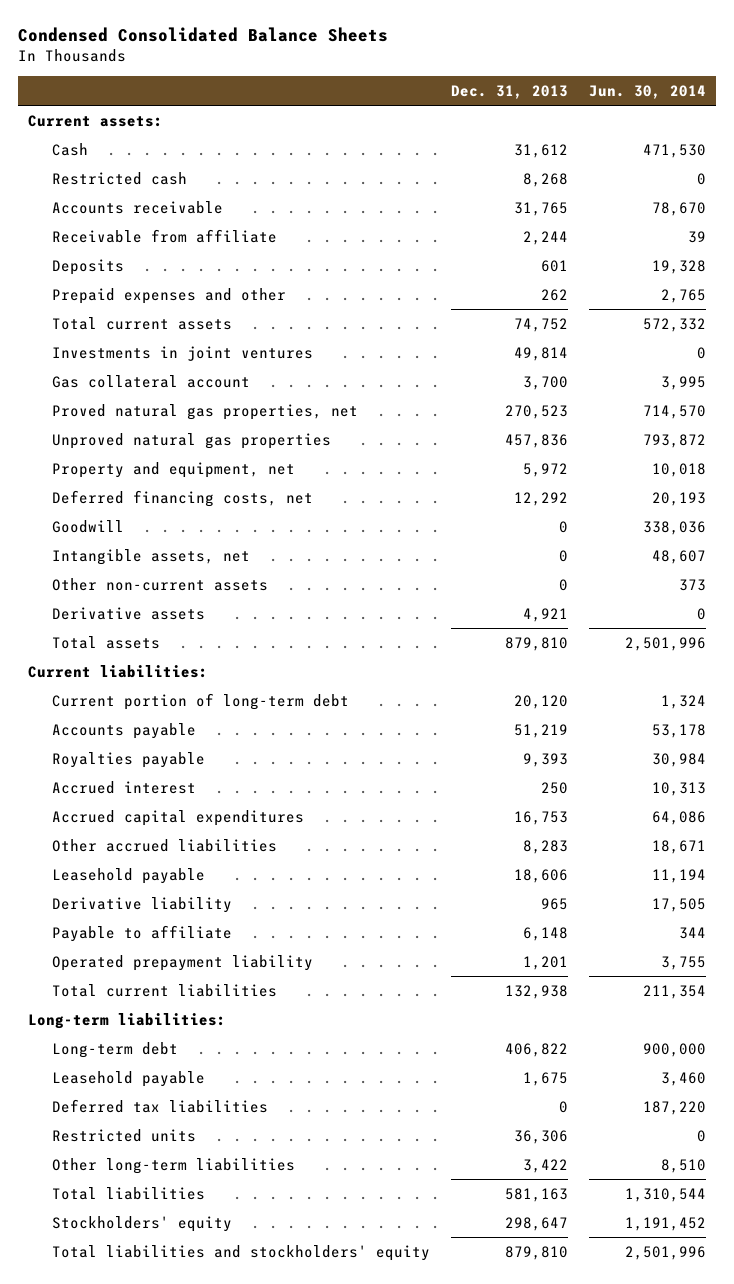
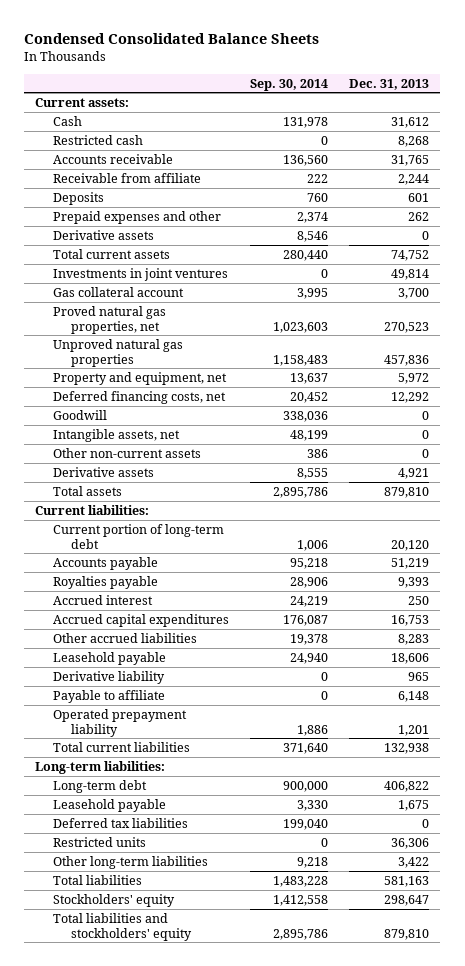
[588,84,706,99] Jun. 30, 2014 -> none
none -> [250,78,329,91] Sep. 30, 2014
none -> [53,229,155,240] Derivative assets

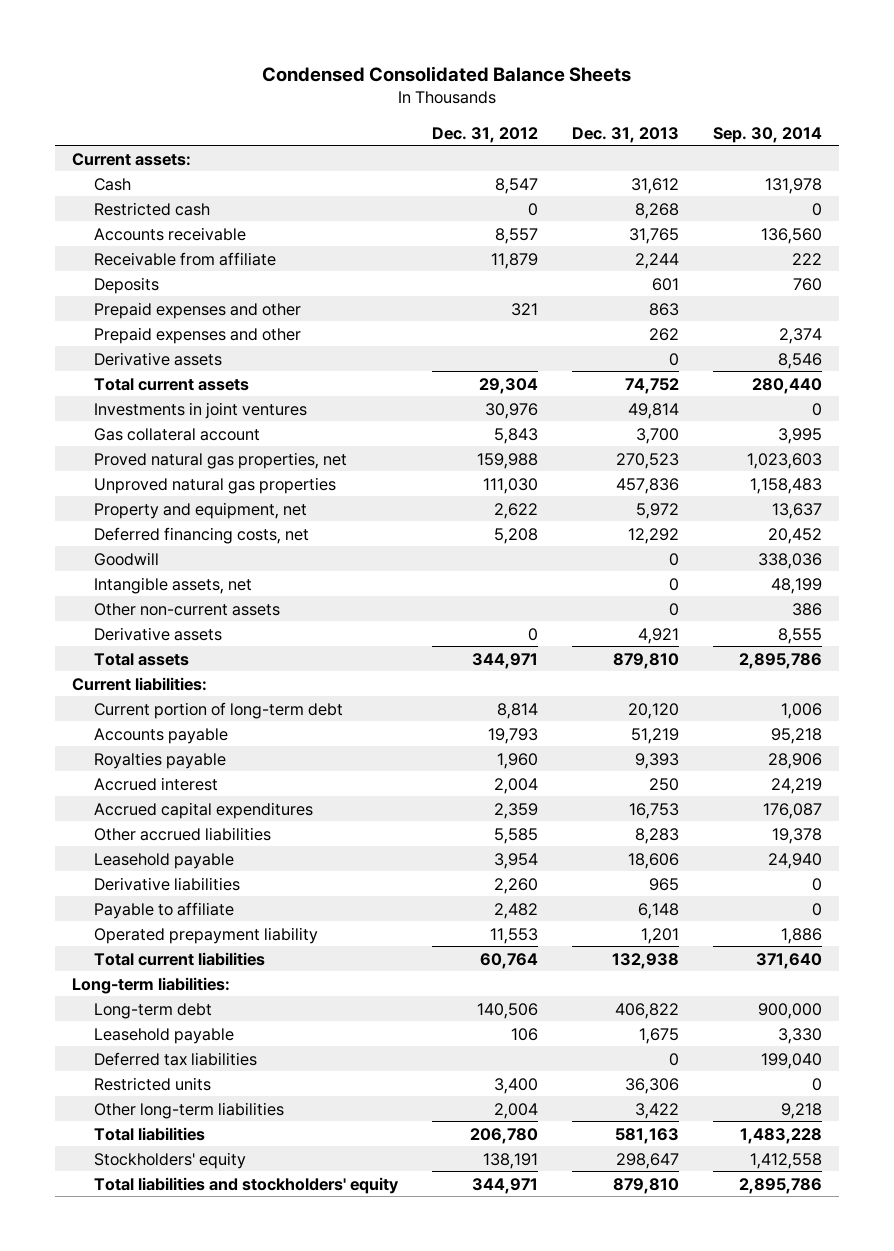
none -> [432,126,539,143] Dec. 31, 2012
none -> [94,301,302,319] Prepaid expenses and other
[53,670,166,684] Derivative liability -> [94,876,241,891] Derivative liabilities

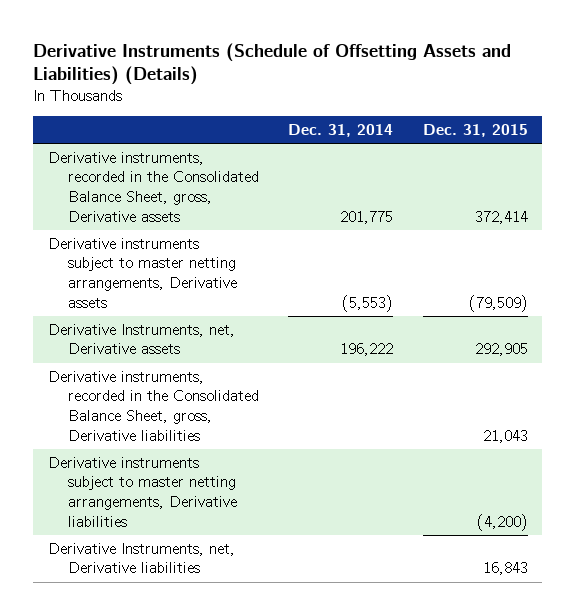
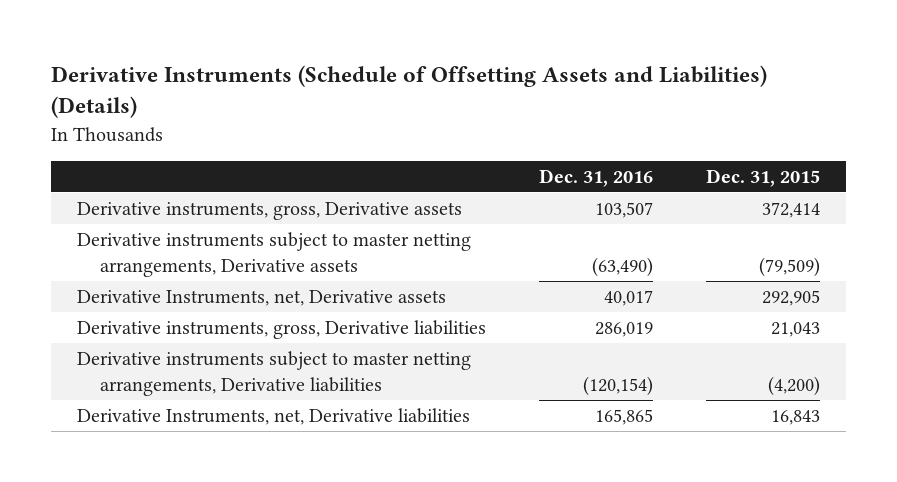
[288,124,394,138] Dec. 31, 2014 -> none
none -> [539,168,654,187] Dec. 31, 2016
[47,151,259,223] Derivative instruments, recorded in the Consolidated Balance Sheet, gross, Derivative assets -> [77,201,463,220] Derivative instruments, gross, Derivative assets
[47,370,259,442] Derivative instruments, recorded in the Consolidated Balance Sheet, gross, Derivative liabilities -> [77,319,487,339] Derivative instruments, gross, Derivative liabilities

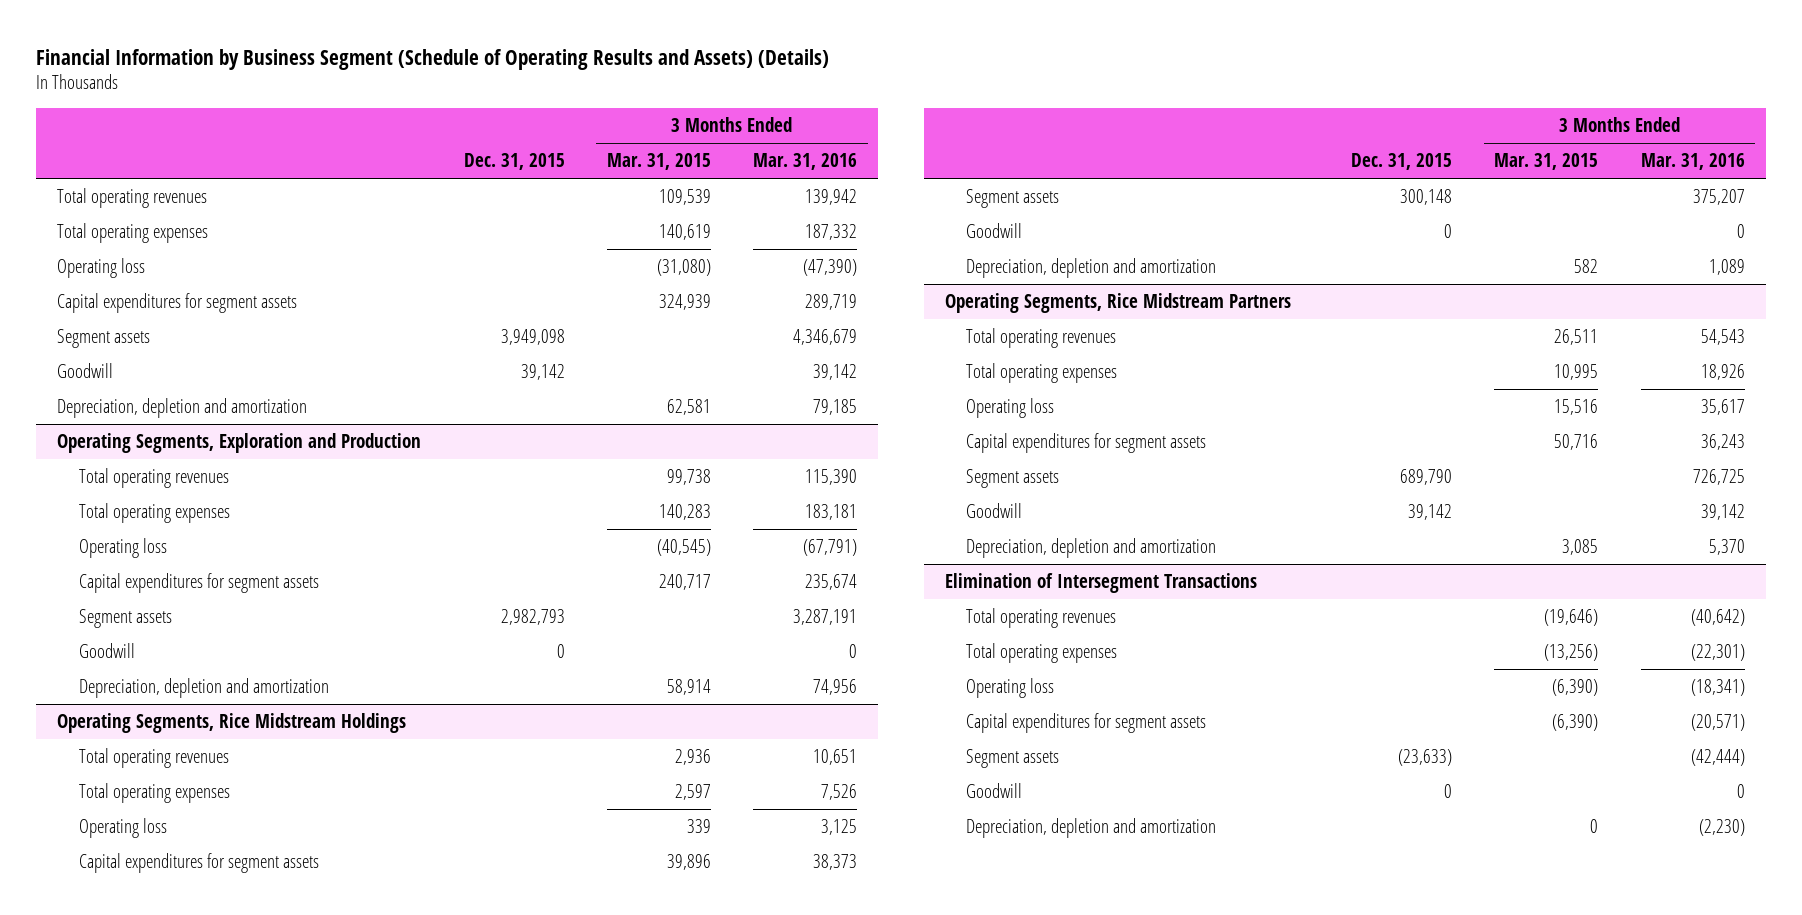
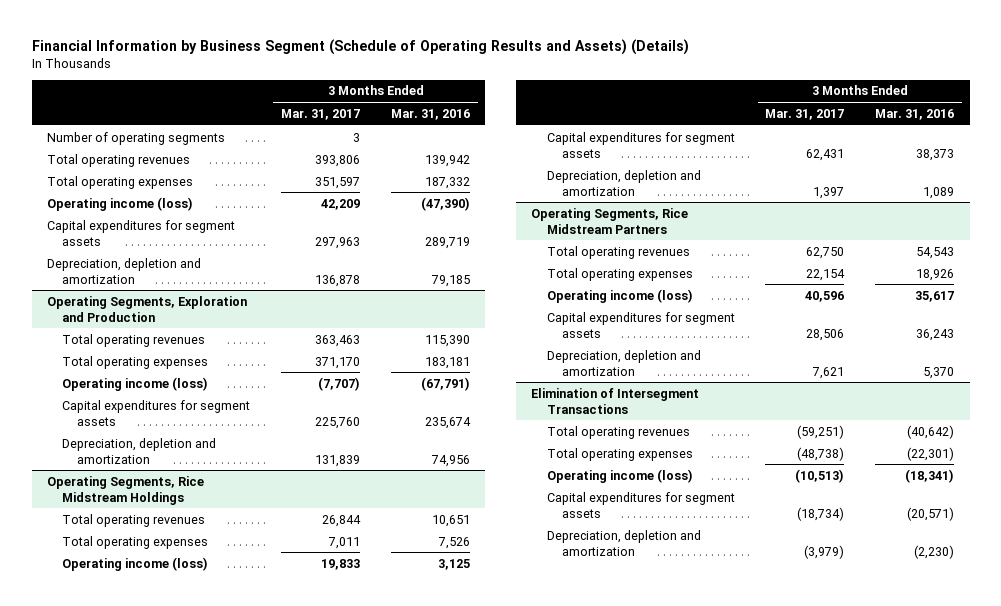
[463,153,565,171] Dec. 31, 2015 -> none
[606,153,711,171] Mar. 31, 2015 -> none
none -> [281,108,361,120] Mar. 31, 2017
none -> [47,131,226,145] Number of operating segments
[57,258,146,279] Operating loss -> [47,196,194,211] Operating income (loss)
[57,329,151,349] Segment assets -> none
[57,363,114,379] Goodwill -> none
[78,538,167,559] Operating loss -> [62,376,209,391] Operating income (loss)
[78,609,172,629] Segment assets -> none
[78,643,135,659] Goodwill -> none
[78,818,167,839] Operating loss -> [62,556,209,571] Operating income (loss)
[966,189,1060,209] Segment assets -> none
[966,223,1023,239] Goodwill -> none
[966,398,1055,419] Operating loss -> [546,288,693,303] Operating income (loss)
[966,469,1060,489] Segment assets -> none
[966,503,1023,519] Goodwill -> none
[966,678,1055,699] Operating loss -> [546,468,693,483] Operating income (loss)
[966,749,1060,769] Segment assets -> none
[966,783,1023,799] Goodwill -> none

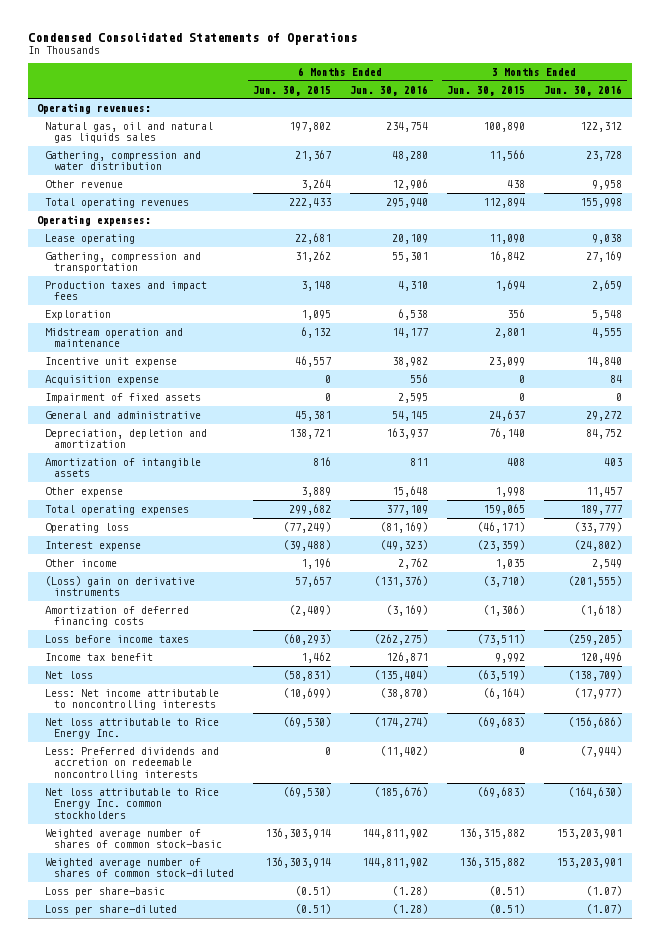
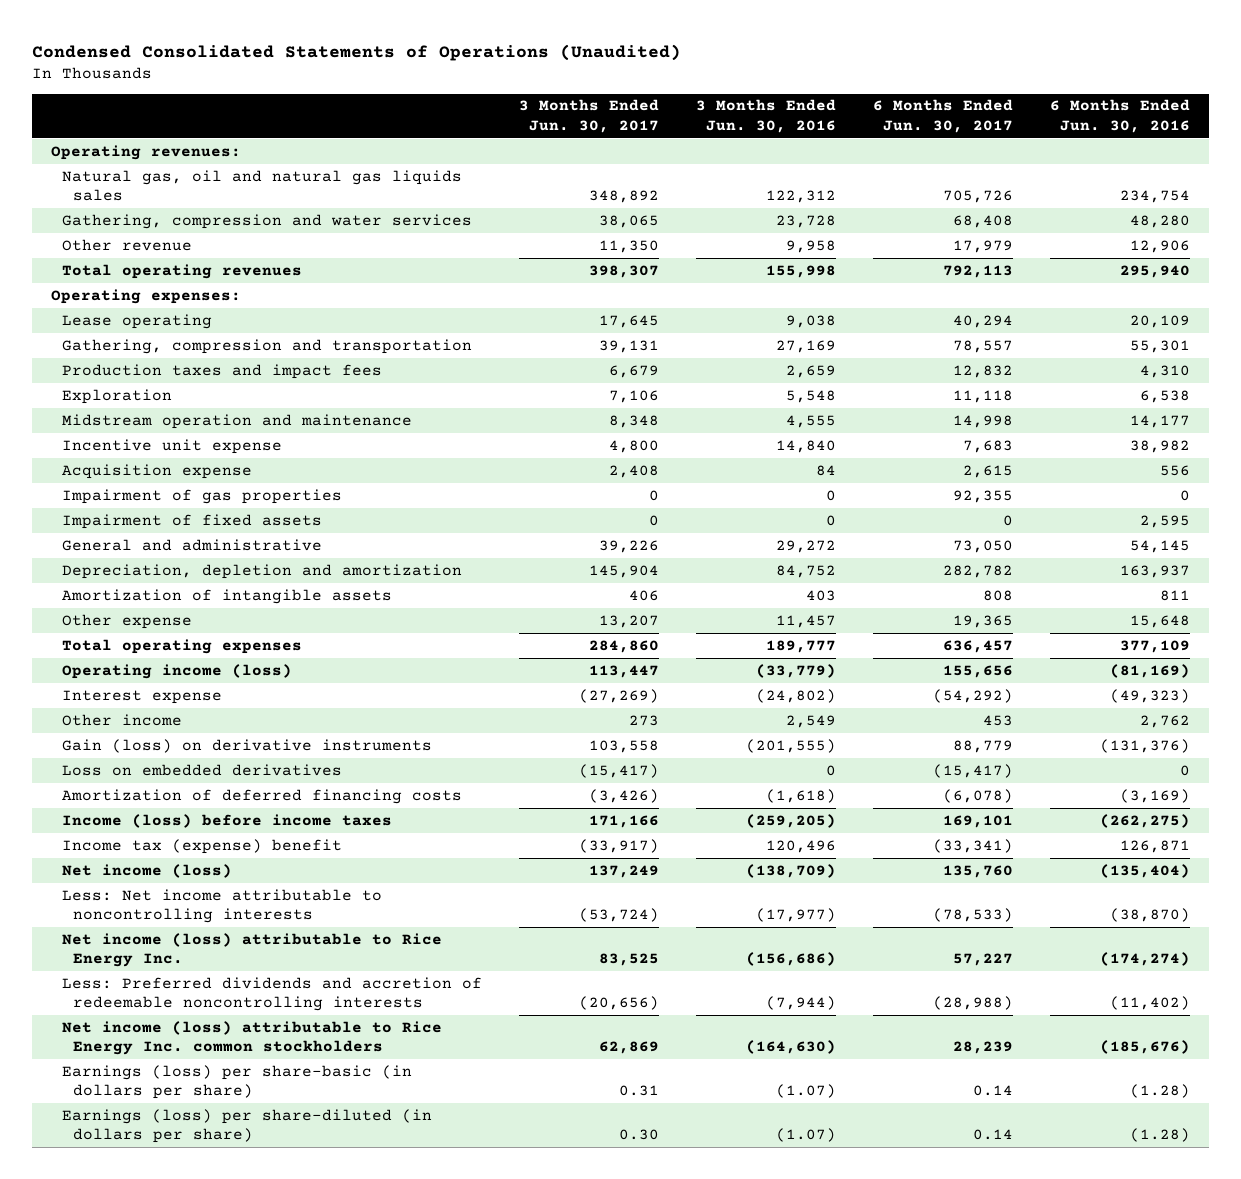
[27,31,357,45] Condensed Consolidated Statements of Operations -> [32,43,682,61] Condensed Consolidated Statements of Operations (Unaudited)
[252,85,331,96] Jun. 30, 2015 -> none
[446,85,525,96] Jun. 30, 2015 -> none
none -> [518,99,659,134] 3 Months Ended Jun. 30, 2017
none -> [872,99,1013,134] 6 Months Ended Jun. 30, 2017
[45,150,202,171] Gathering, compression and water distribution -> [61,213,472,229] Gathering, compression and water services
none -> [61,488,342,504] Impairment of gas properties
[45,522,130,533] Operating loss -> [61,663,292,679] Operating income (loss)
[45,575,196,597] (Loss) gain on derivative instruments -> [61,738,432,753] Gain (loss) on derivative instruments
none -> [61,763,342,776] Loss on embedded derivatives
[45,634,190,643] Loss before income taxes -> [61,813,392,828] Income (loss) before income taxes
[45,652,154,661] Income tax benefit -> [61,838,342,854] Income tax (expense) benefit
[45,670,94,679] Net loss -> [61,863,232,878] Net income (loss)
[45,828,222,849] Weighted average number of shares of common stock-basic -> none
[45,857,234,878] Weighted average number of shares of common stock-diluted -> none
[45,717,220,740] Net loss attributable to Rice Energy Inc. -> [61,932,442,968] Net income (loss) attributable to Rice Energy Inc.
[45,746,220,780] Less: Preferred dividends and accretion on redeemable noncontrolling interests -> [61,976,482,1012] Less: Preferred dividends and accretion of redeemable noncontrolling interests
[45,787,220,819] Net loss attributable to Rice Energy Inc. common stockholders -> [61,1020,442,1056] Net income (loss) attributable to Rice Energy Inc. common stockholders
[45,886,166,897] Loss per share-basic -> [61,1064,412,1100] Earnings (loss) per share-basic (in dollars per share)
[45,904,178,915] Loss per share-diluted -> [61,1108,432,1144] Earnings (loss) per share-diluted (in dollars per share)

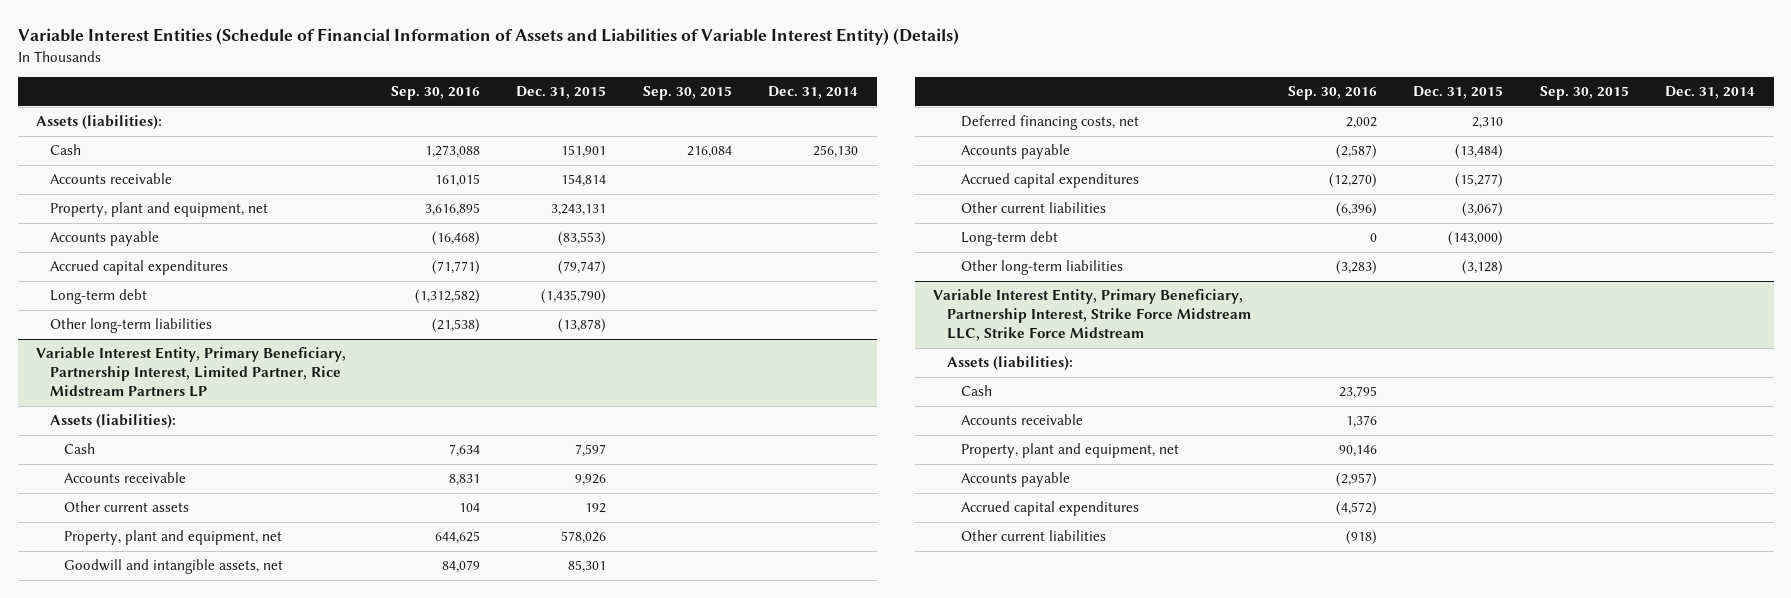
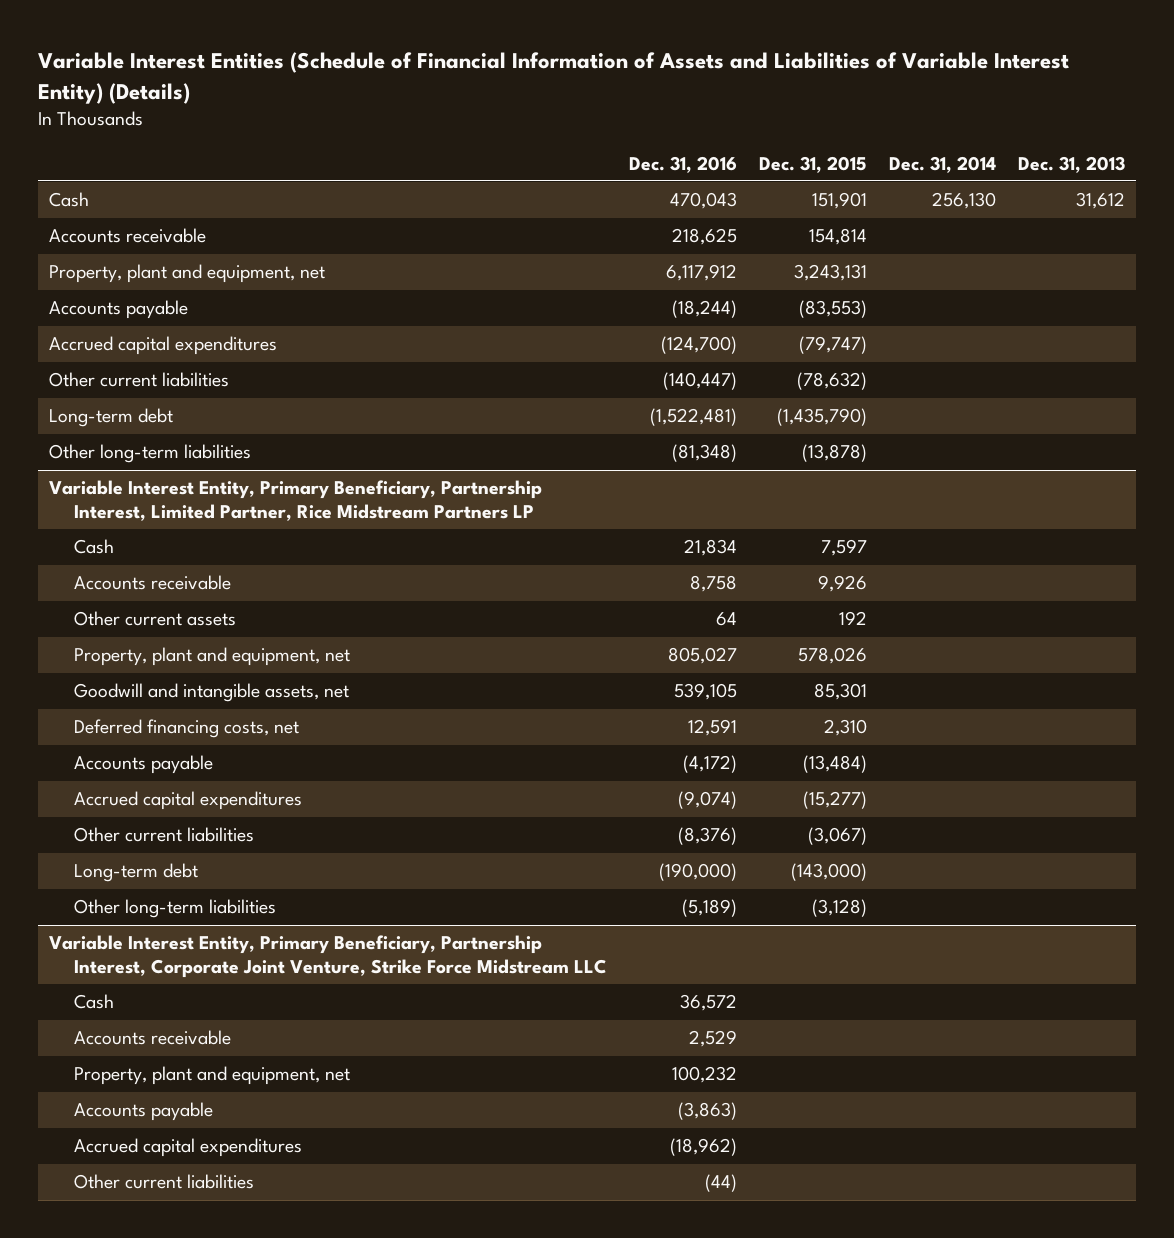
[390,86,480,101] Sep. 30, 2016 -> none
[642,86,732,101] Sep. 30, 2015 -> none
none -> [628,155,737,173] Dec. 31, 2016
none -> [1018,155,1126,173] Dec. 31, 2013
[35,115,162,131] Assets (liabilities): -> none
none -> [48,372,229,388] Other current liabilities
[50,414,177,430] Assets (liabilities): -> none
[946,356,1073,372] Assets (liabilities): -> none
[932,289,1251,342] Variable Interest Entity, Primary Beneficiary, Partnership Interest, Strike Force Midstream LLC, Strike Force Midstream -> [48,935,607,978] Variable Interest Entity, Primary Beneficiary, Partnership Interest, Corporate Joint Venture, Strike Force Midstream LLC

